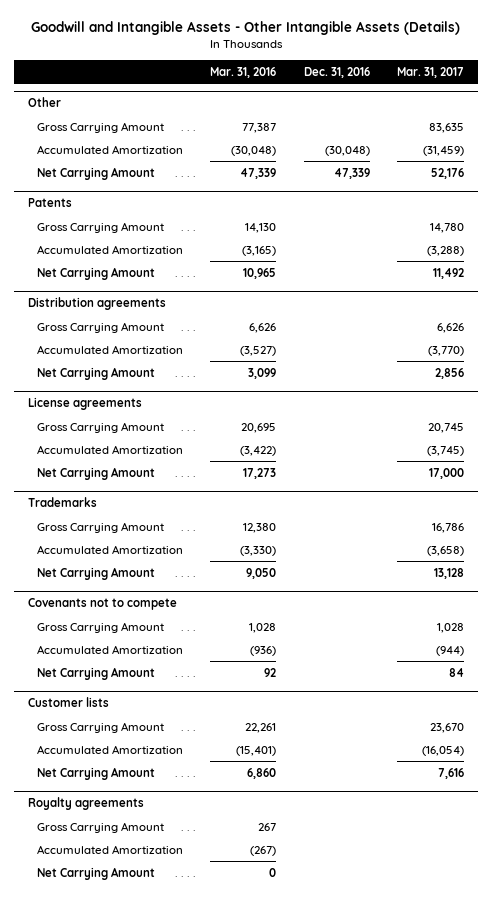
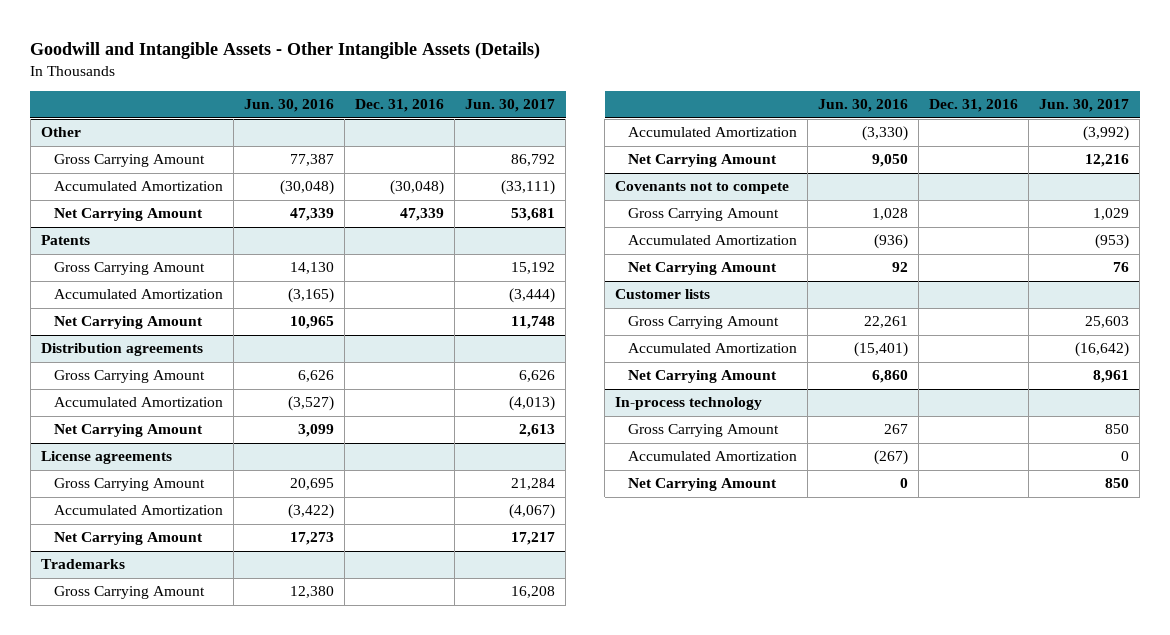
[210,66,277,78] Mar. 31, 2016 -> none
[397,66,465,78] Mar. 31, 2017 -> none
none -> [244,99,335,113] Jun. 30, 2016
none -> [465,99,556,113] Jun. 30, 2017
[28,797,145,811] Royalty agreements -> [615,397,763,411] In-process technology

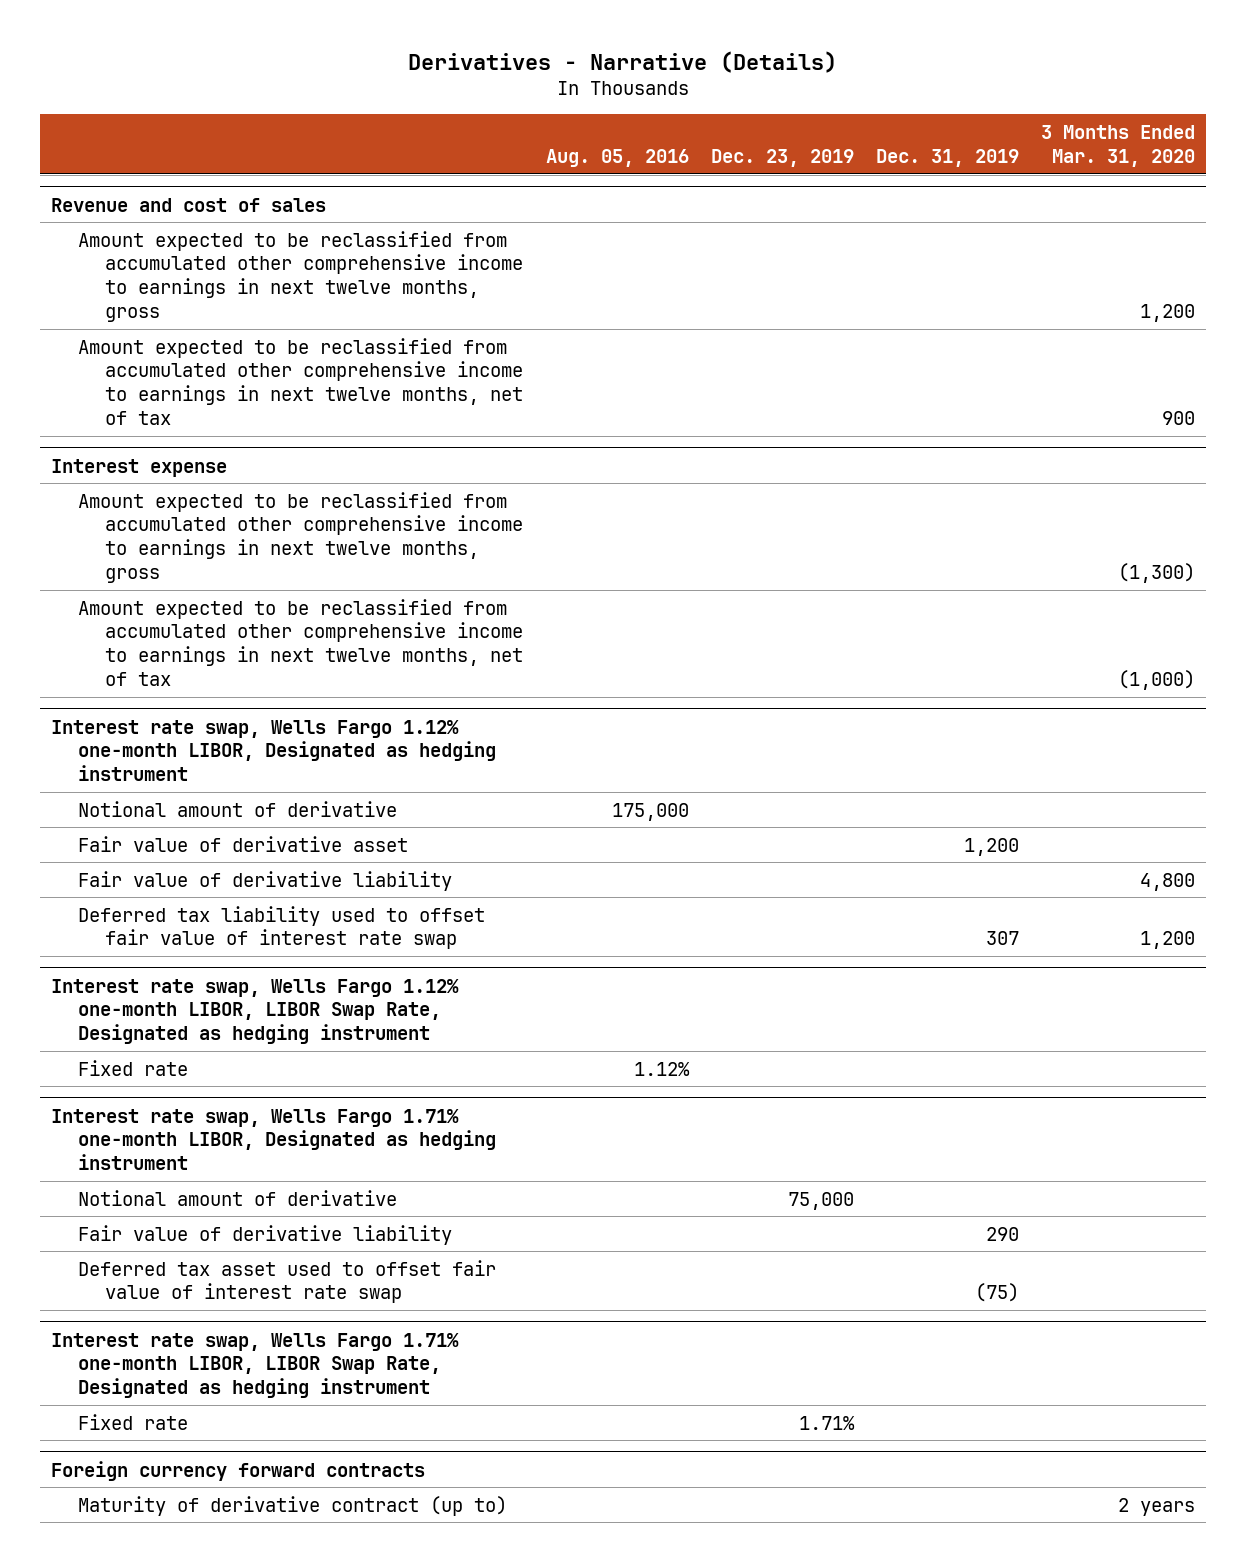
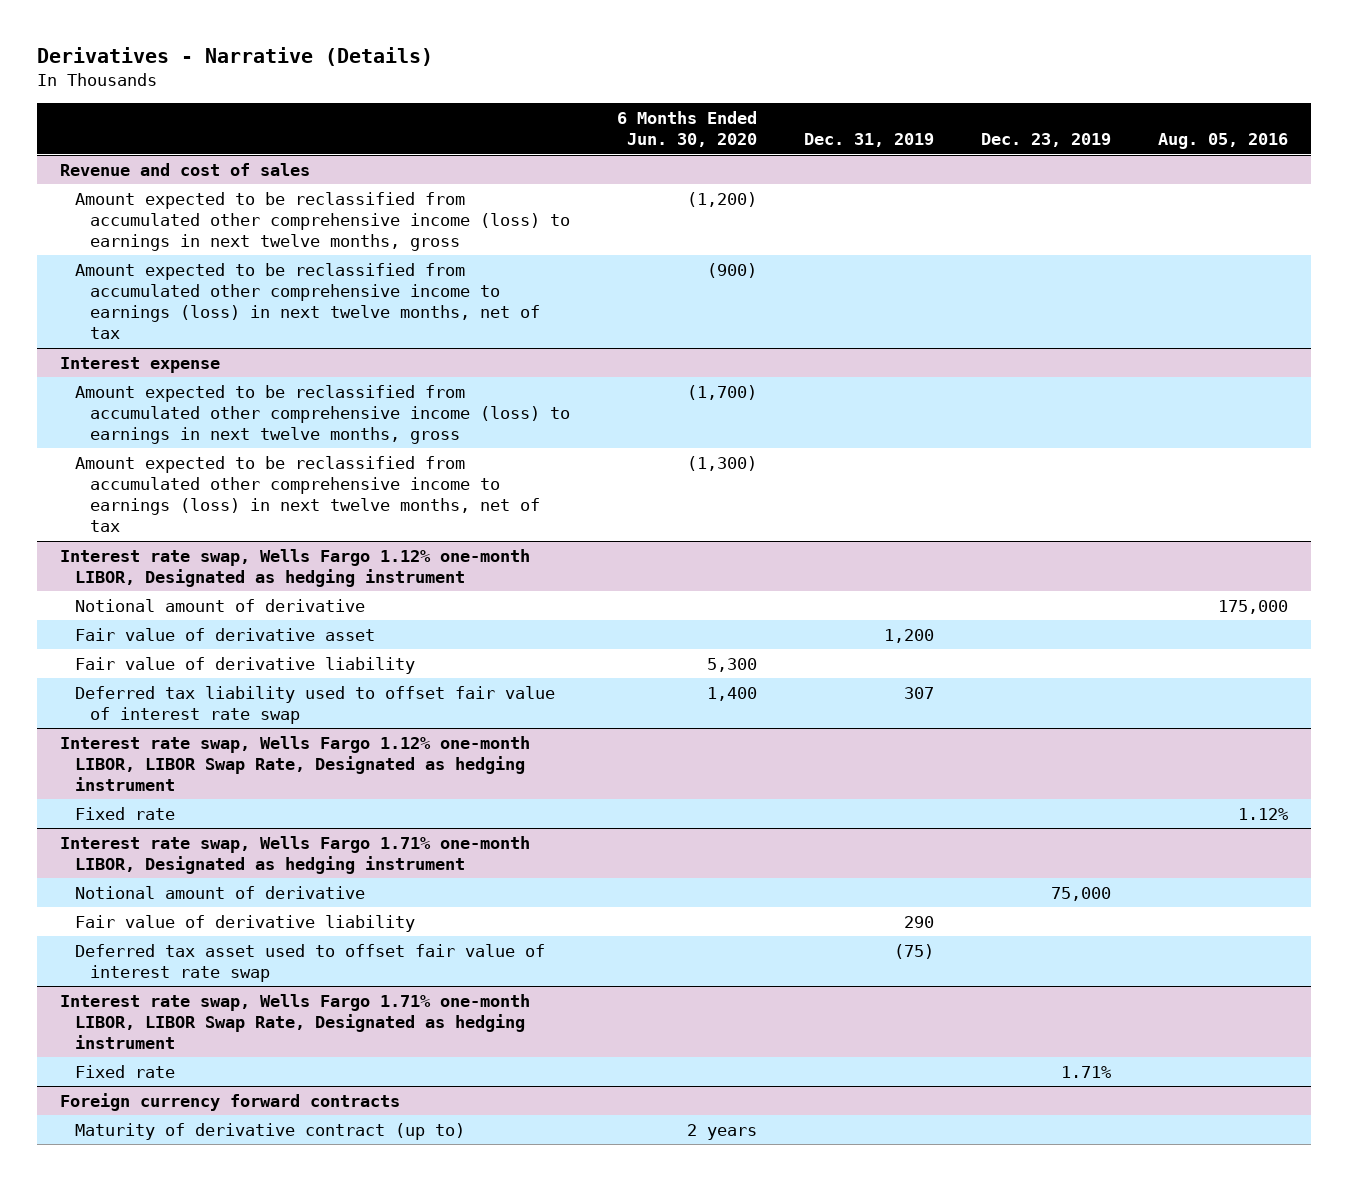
[1041,124,1196,167] 3 Months Ended Mar. 31, 2020 -> none
none -> [616,111,757,148] 6 Months Ended Jun. 30, 2020
[78,230,524,323] Amount expected to be reclassified from accumulated other comprehensive income to earnings in next twelve months, gross -> [74,191,570,252] Amount expected to be reclassified from accumulated other comprehensive income (loss) to earnings in next twelve months, gross
[78,337,524,426] Amount expected to be reclassified from accumulated other comprehensive income to earnings in next twelve months, net of tax -> [74,262,540,340] Amount expected to be reclassified from accumulated other comprehensive income to earnings (loss) in next twelve months, net of tax
[78,491,524,584] Amount expected to be reclassified from accumulated other comprehensive income to earnings in next twelve months, gross -> [74,384,570,445] Amount expected to be reclassified from accumulated other comprehensive income (loss) to earnings in next twelve months, gross
[78,598,524,687] Amount expected to be reclassified from accumulated other comprehensive income to earnings in next twelve months, net of tax -> [74,455,540,533] Amount expected to be reclassified from accumulated other comprehensive income to earnings (loss) in next twelve months, net of tax

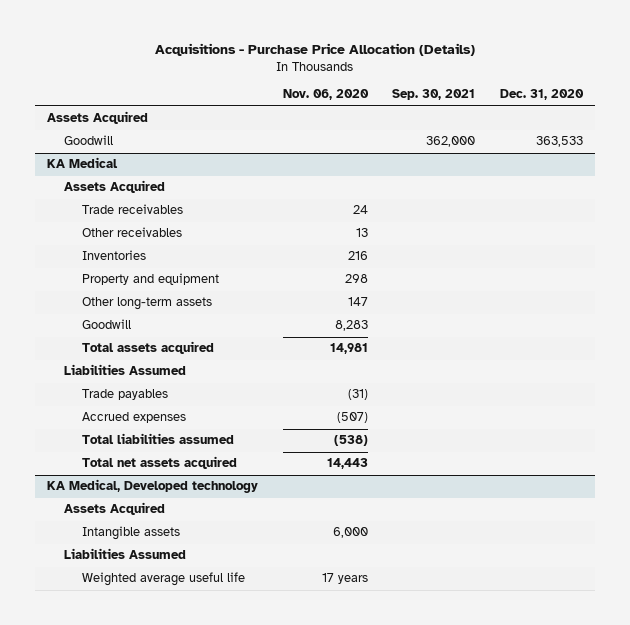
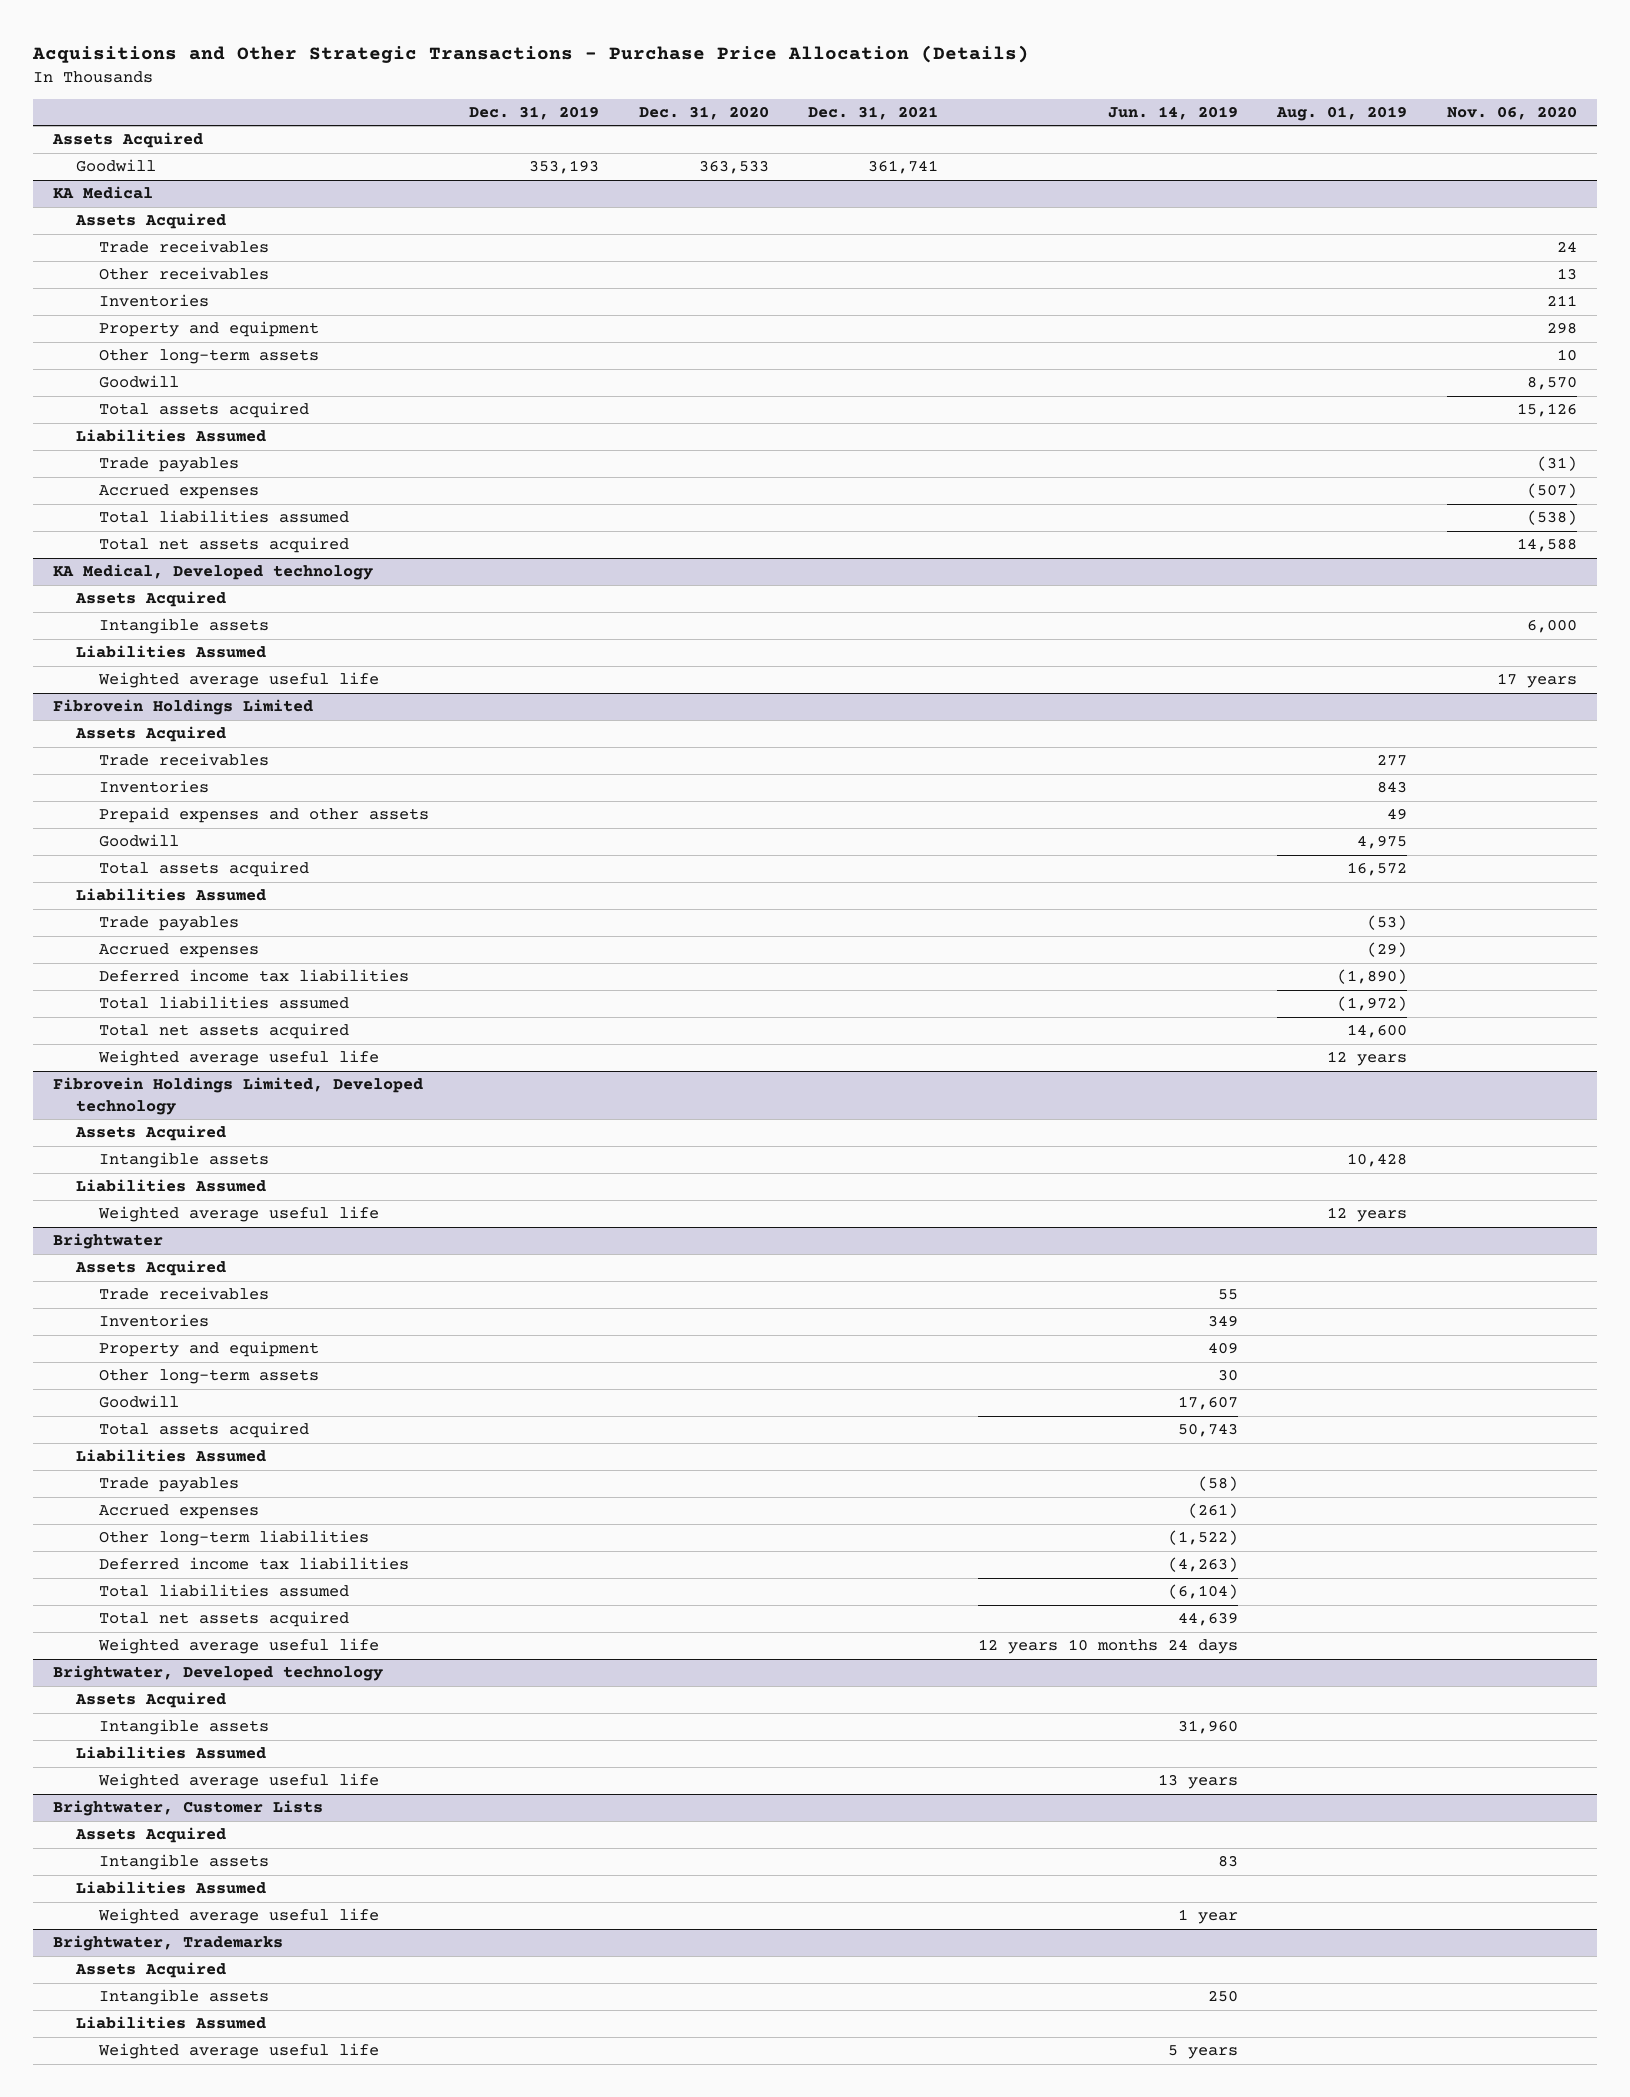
[155,43,476,57] Acquisitions - Purchase Price Allocation (Details) -> [32,45,1030,64] Acquisitions and Other Strategic Transactions - Purchase Price Allocation (Details)
[392,89,476,101] Sep. 30, 2021 -> none
none -> [468,105,599,120] Dec. 31, 2019
none -> [808,105,939,120] Dec. 31, 2021
none -> [1107,105,1238,120] Jun. 14, 2019
none -> [1276,105,1408,121] Aug. 01, 2019
[347,251,368,261] 216 -> [1547,295,1578,307] 211
[347,297,368,307] 147 -> [1557,349,1578,362] 10
[334,320,368,332] 8,283 -> [1527,376,1578,391] 8,570
[329,343,368,355] 14,981 -> [1517,403,1578,418] 15,126
[326,458,368,470] 14,443 -> [1517,538,1578,553] 14,588
none -> [52,699,313,716] Fibrovein Holdings Limited
none -> [75,726,227,743] Assets Acquired
none -> [99,753,270,767] Trade receivables
none -> [99,780,210,794] Inventories
none -> [99,807,430,824] Prepaid expenses and other assets
none -> [99,834,180,848] Goodwill
none -> [99,861,310,878] Total assets acquired
none -> [76,888,267,902] Liabilities Assumed
none -> [99,916,240,932] Trade payables
none -> [99,943,260,959] Accrued expenses
none -> [99,969,410,983] Deferred income tax liabilities
none -> [99,996,350,1010] Total liabilities assumed
none -> [99,1023,350,1040] Total net assets acquired
none -> [98,1050,380,1067] Weighted average useful life
none -> [52,1077,423,1115] Fibrovein Holdings Limited, Developed technology
none -> [75,1125,227,1142] Assets Acquired
none -> [99,1152,270,1169] Intangible assets
none -> [76,1179,267,1193] Liabilities Assumed
none -> [98,1206,380,1223] Weighted average useful life
none -> [52,1233,163,1250] Brightwater
none -> [75,1260,227,1277] Assets Acquired
none -> [99,1287,270,1301] Trade receivables
none -> [99,1314,210,1328] Inventories
none -> [99,1341,320,1358] Property and equipment
none -> [99,1369,320,1385] Other long-term assets
none -> [99,1395,180,1409] Goodwill
none -> [99,1422,310,1439] Total assets acquired
none -> [76,1449,267,1463] Liabilities Assumed
none -> [99,1477,240,1493] Trade payables
none -> [99,1504,260,1520] Accrued expenses
none -> [99,1530,370,1547] Other long-term liabilities
none -> [99,1557,410,1571] Deferred income tax liabilities
none -> [99,1584,350,1598] Total liabilities assumed
none -> [99,1611,350,1628] Total net assets acquired
none -> [98,1638,380,1655] Weighted average useful life
none -> [52,1665,383,1682] Brightwater, Developed technology
none -> [75,1692,227,1709] Assets Acquired
none -> [99,1719,270,1736] Intangible assets
none -> [76,1746,267,1760] Liabilities Assumed
none -> [98,1773,380,1790] Weighted average useful life
none -> [52,1800,323,1817] Brightwater, Customer Lists
none -> [75,1827,227,1844] Assets Acquired
none -> [99,1854,270,1871] Intangible assets
none -> [76,1881,267,1895] Liabilities Assumed
none -> [98,1908,380,1925] Weighted average useful life
none -> [52,1935,283,1952] Brightwater, Trademarks
none -> [75,1962,227,1979] Assets Acquired
none -> [99,1989,270,2006] Intangible assets
none -> [76,2016,267,2030] Liabilities Assumed
none -> [98,2043,380,2060] Weighted average useful life

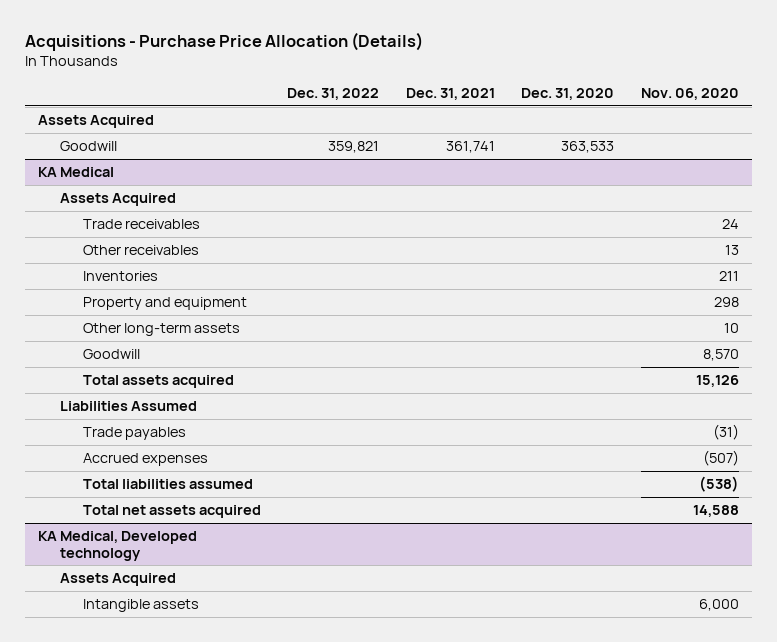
[32,45,1030,64] Acquisitions and Other Strategic Transactions - Purchase Price Allocation (Details) -> [24,31,423,51] Acquisitions - Purchase Price Allocation (Details)
[468,105,599,120] Dec. 31, 2019 -> none
[1107,105,1238,120] Jun. 14, 2019 -> none
[1276,105,1408,121] Aug. 01, 2019 -> none
none -> [287,88,380,101] Dec. 31, 2022
[76,645,267,659] Liabilities Assumed -> none
[98,672,380,689] Weighted average useful life -> none
[52,699,313,716] Fibrovein Holdings Limited -> none
[75,726,227,743] Assets Acquired -> none
[99,753,270,767] Trade receivables -> none
[99,780,210,794] Inventories -> none
[99,807,430,824] Prepaid expenses and other assets -> none
[99,834,180,848] Goodwill -> none
[99,861,310,878] Total assets acquired -> none
[76,888,267,902] Liabilities Assumed -> none
[99,916,240,932] Trade payables -> none
[99,943,260,959] Accrued expenses -> none
[99,969,410,983] Deferred income tax liabilities -> none
[99,996,350,1010] Total liabilities assumed -> none
[99,1023,350,1040] Total net assets acquired -> none
[98,1050,380,1067] Weighted average useful life -> none
[52,1077,423,1115] Fibrovein Holdings Limited, Developed technology -> none
[75,1125,227,1142] Assets Acquired -> none
[99,1152,270,1169] Intangible assets -> none
[76,1179,267,1193] Liabilities Assumed -> none
[98,1206,380,1223] Weighted average useful life -> none
[52,1233,163,1250] Brightwater -> none
[75,1260,227,1277] Assets Acquired -> none
[99,1287,270,1301] Trade receivables -> none
[99,1314,210,1328] Inventories -> none
[99,1341,320,1358] Property and equipment -> none
[99,1369,320,1385] Other long-term assets -> none
[99,1395,180,1409] Goodwill -> none
[99,1422,310,1439] Total assets acquired -> none
[76,1449,267,1463] Liabilities Assumed -> none
[99,1477,240,1493] Trade payables -> none
[99,1504,260,1520] Accrued expenses -> none
[99,1530,370,1547] Other long-term liabilities -> none
[99,1557,410,1571] Deferred income tax liabilities -> none
[99,1584,350,1598] Total liabilities assumed -> none
[99,1611,350,1628] Total net assets acquired -> none
[98,1638,380,1655] Weighted average useful life -> none
[52,1665,383,1682] Brightwater, Developed technology -> none
[75,1692,227,1709] Assets Acquired -> none
[99,1719,270,1736] Intangible assets -> none
[76,1746,267,1760] Liabilities Assumed -> none
[98,1773,380,1790] Weighted average useful life -> none
[52,1800,323,1817] Brightwater, Customer Lists -> none
[75,1827,227,1844] Assets Acquired -> none
[99,1854,270,1871] Intangible assets -> none
[76,1881,267,1895] Liabilities Assumed -> none
[98,1908,380,1925] Weighted average useful life -> none
[52,1935,283,1952] Brightwater, Trademarks -> none
[75,1962,227,1979] Assets Acquired -> none
[99,1989,270,2006] Intangible assets -> none
[76,2016,267,2030] Liabilities Assumed -> none
[98,2043,380,2060] Weighted average useful life -> none

